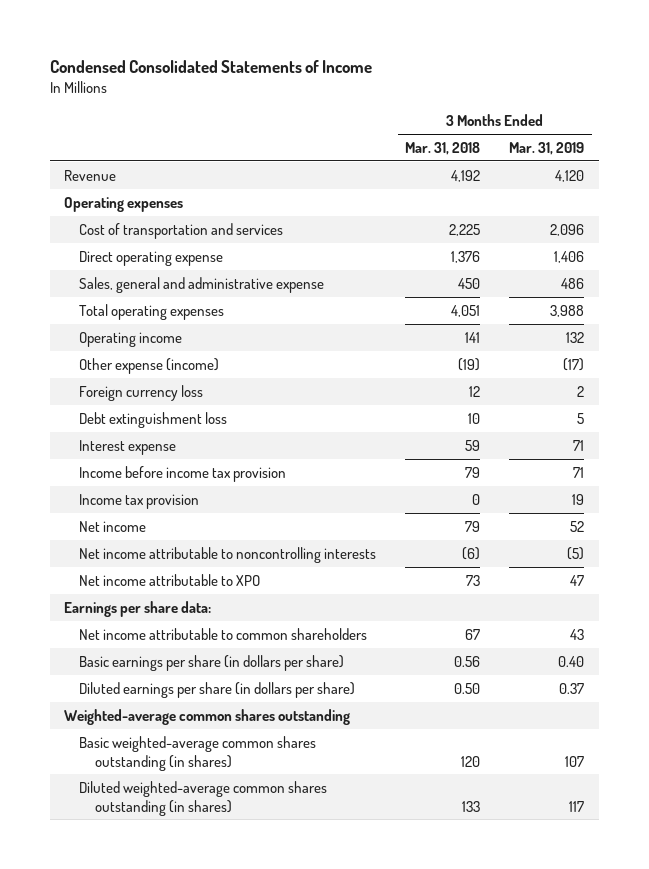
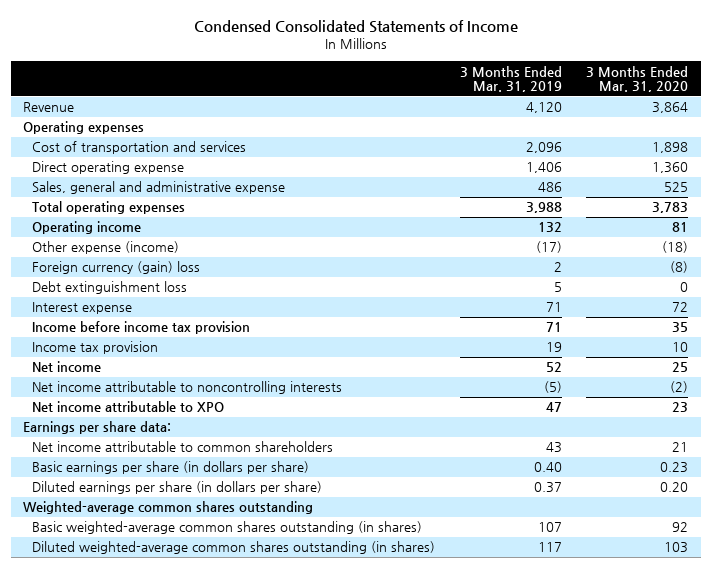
[405,141,481,155] Mar. 31, 2018 -> none
none -> [586,65,689,93] 3 Months Ended Mar. 31, 2020
[79,384,204,401] Foreign currency loss -> [32,261,201,275] Foreign currency (gain) loss

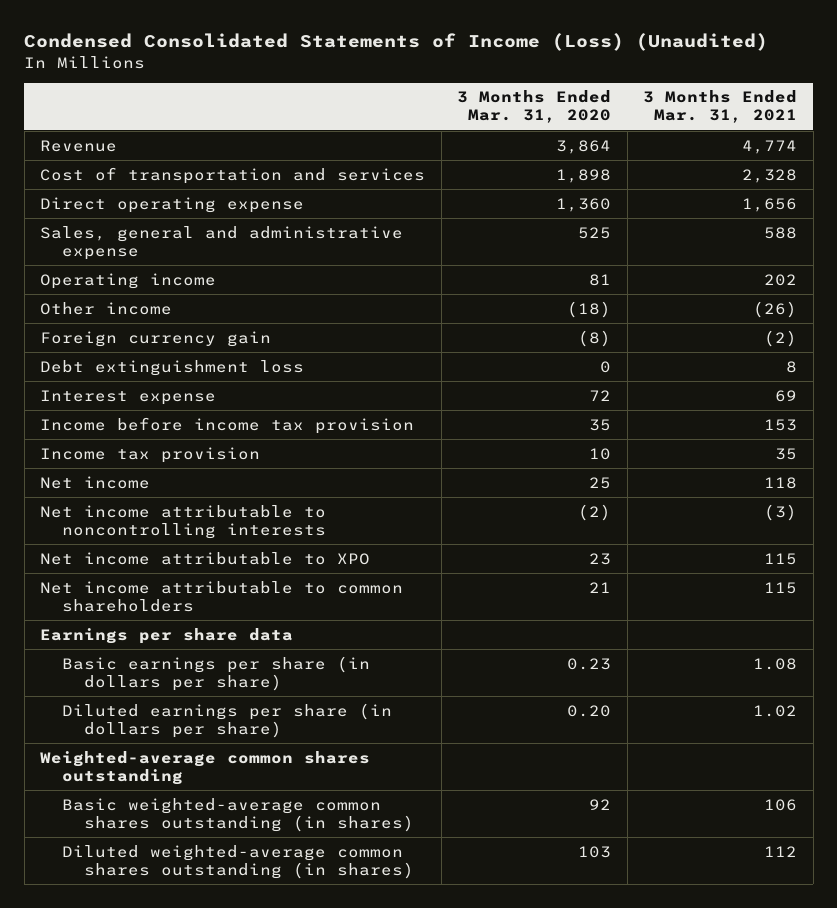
[193,19,518,33] Condensed Consolidated Statements of Income -> [24,33,769,52] Condensed Consolidated Statements of Income (Loss) (Unaudited)
[459,65,562,93] 3 Months Ended Mar. 31, 2019 -> none
none -> [643,90,798,124] 3 Months Ended Mar. 31, 2021
[22,121,144,135] Operating expenses -> none
[32,201,186,215] Total operating expenses -> none
[32,241,180,255] Other expense (income) -> [40,301,173,315] Other income
[32,261,201,275] Foreign currency (gain) loss -> [40,330,272,347] Foreign currency gain
[22,421,171,435] Earnings per share data: -> none
none -> [40,627,294,644] Earnings per share data

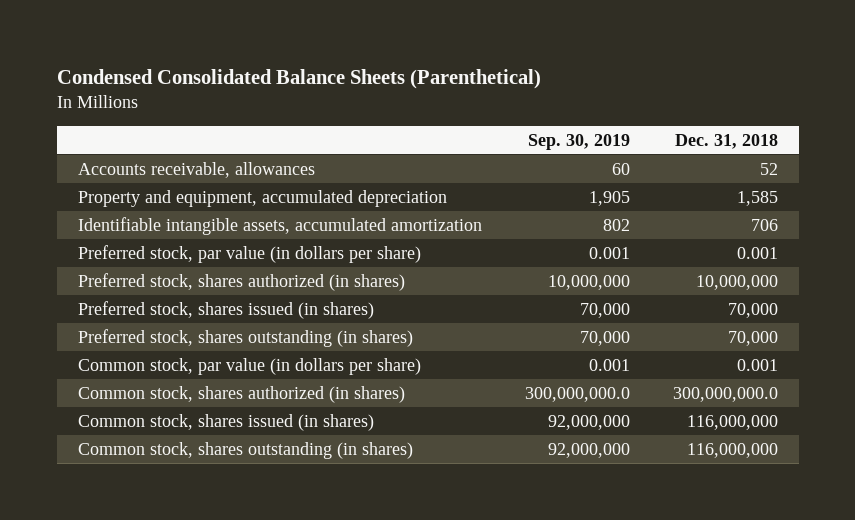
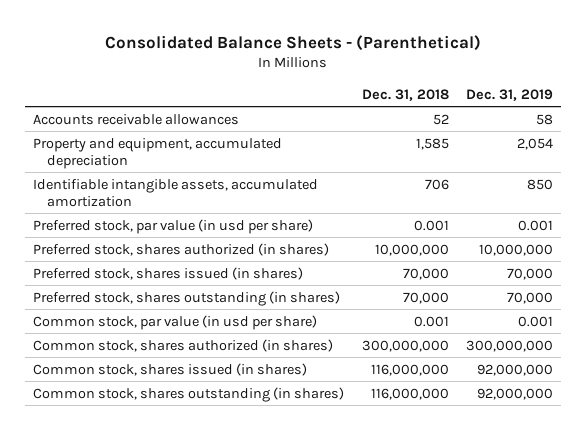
[56,69,541,90] Condensed Consolidated Balance Sheets (Parenthetical) -> [105,34,482,51] Consolidated Balance Sheets - (Parenthetical)
[527,133,630,150] Sep. 30, 2019 -> none
none -> [465,88,553,101] Dec. 31, 2019
[77,161,315,178] Accounts receivable, allowances -> [33,113,240,125] Accounts receivable allowances
[77,244,421,263] Preferred stock, par value (in dollars per share) -> [33,218,314,234] Preferred stock, par value (in usd per share)
[77,357,421,375] Common stock, par value (in dollars per share) -> [33,314,318,330] Common stock, par value (in usd per share)
[672,386,778,402] 300,000,000.0 -> [361,339,449,352] 300,000,000

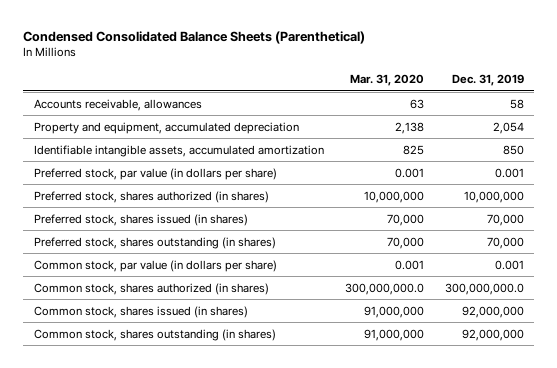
[105,34,482,51] Consolidated Balance Sheets - (Parenthetical) -> [23,31,366,45] Condensed Consolidated Balance Sheets (Parenthetical)
[361,88,449,101] Dec. 31, 2018 -> none
none -> [349,74,424,87] Mar. 31, 2020
[33,113,240,125] Accounts receivable allowances -> [33,98,202,111] Accounts receivable, allowances
[33,218,314,234] Preferred stock, par value (in usd per share) -> [33,167,277,180] Preferred stock, par value (in dollars per share)
[33,314,318,330] Common stock, par value (in usd per share) -> [33,259,277,272] Common stock, par value (in dollars per share)
[465,339,553,352] 300,000,000 -> [444,282,524,295] 300,000,000.0

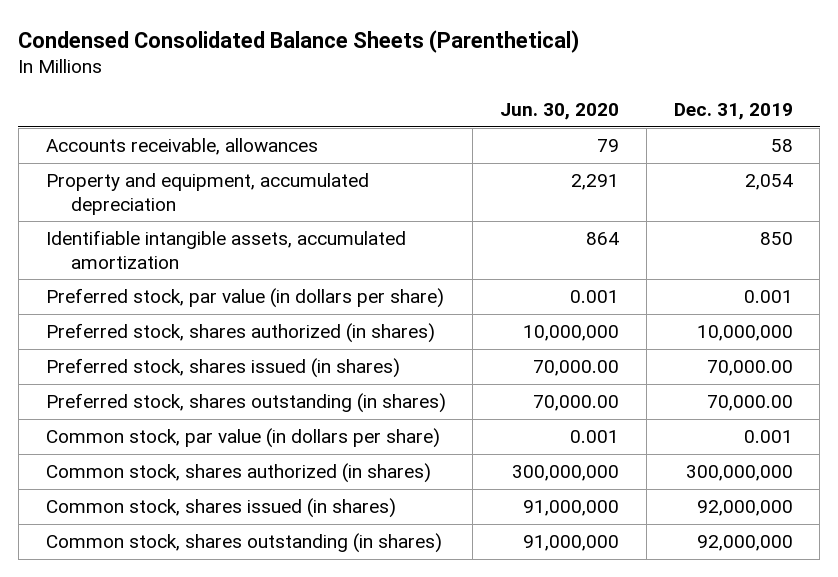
[349,74,424,87] Mar. 31, 2020 -> none
none -> [500,103,620,121] Jun. 30, 2020
[486,213,524,226] 70,000 -> [706,360,793,377] 70,000.00
[486,236,524,249] 70,000 -> [706,395,793,412] 70,000.00
[444,282,524,295] 300,000,000.0 -> [685,465,793,482] 300,000,000

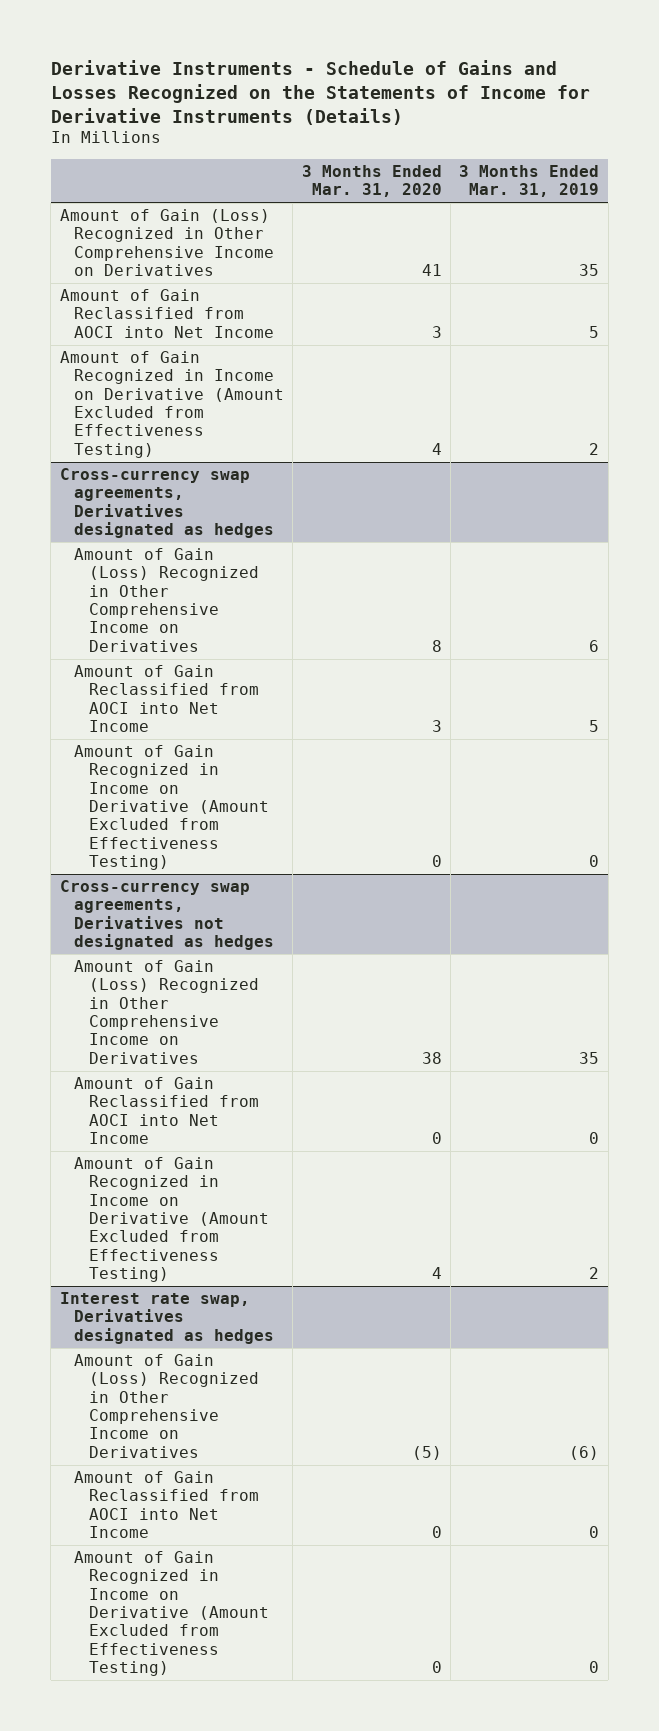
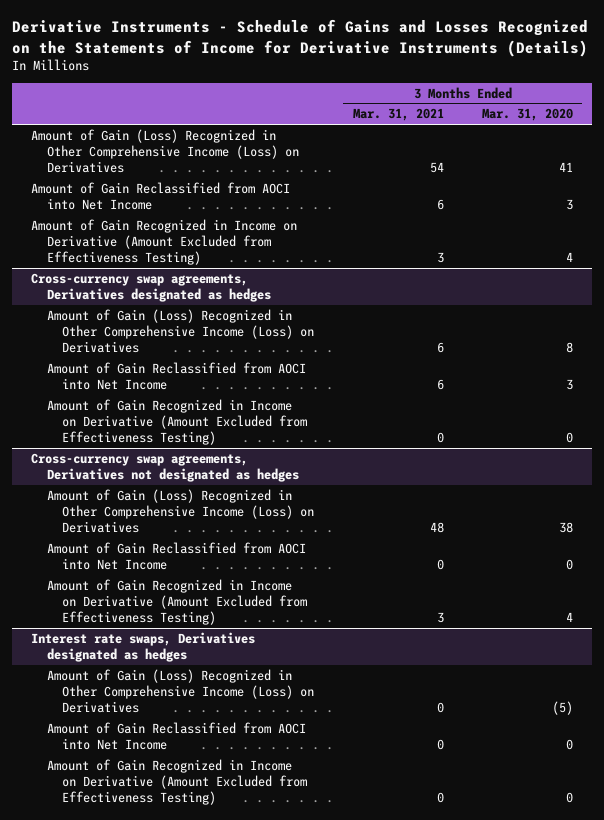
[459,165,600,198] 3 Months Ended Mar. 31, 2019 -> none
none -> [352,108,444,122] Mar. 31, 2021
[59,209,275,277] Amount of Gain (Loss) Recognized in Other Comprehensive Income on Derivatives -> [31,128,299,174] Amount of Gain (Loss) Recognized in Other Comprehensive Income (Loss) on Derivatives
[74,548,259,652] Amount of Gain (Loss) Recognized in Other Comprehensive Income on Derivatives -> [46,308,315,354] Amount of Gain (Loss) Recognized in Other Comprehensive Income (Loss) on Derivatives
[74,960,259,1064] Amount of Gain (Loss) Recognized in Other Comprehensive Income on Derivatives -> [46,488,315,534] Amount of Gain (Loss) Recognized in Other Comprehensive Income (Loss) on Derivatives
[59,1292,275,1344] Interest rate swap, Derivatives designated as hedges -> [31,631,256,662] Interest rate swaps, Derivatives designated as hedges
[74,1354,259,1458] Amount of Gain (Loss) Recognized in Other Comprehensive Income on Derivatives -> [46,668,315,714] Amount of Gain (Loss) Recognized in Other Comprehensive Income (Loss) on Derivatives

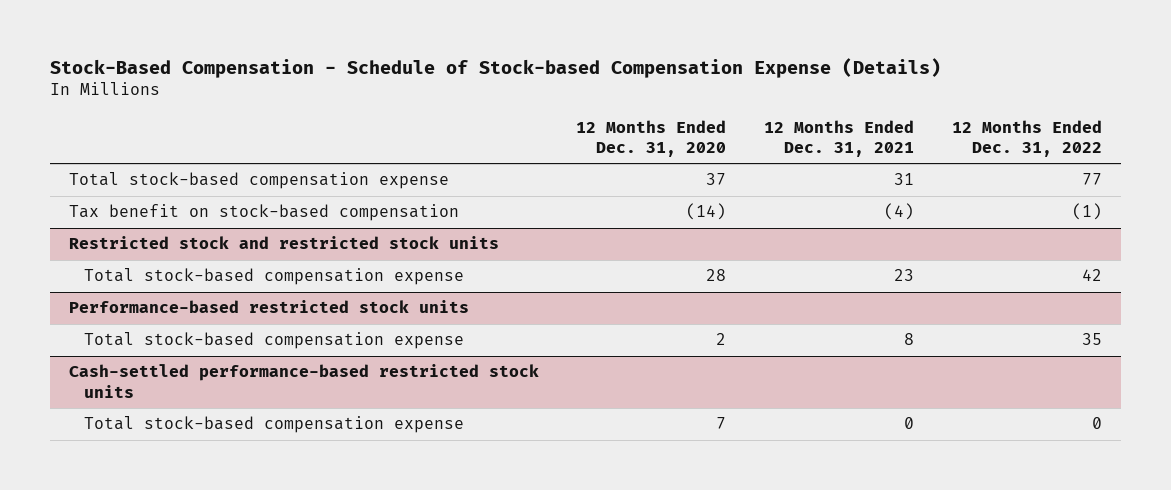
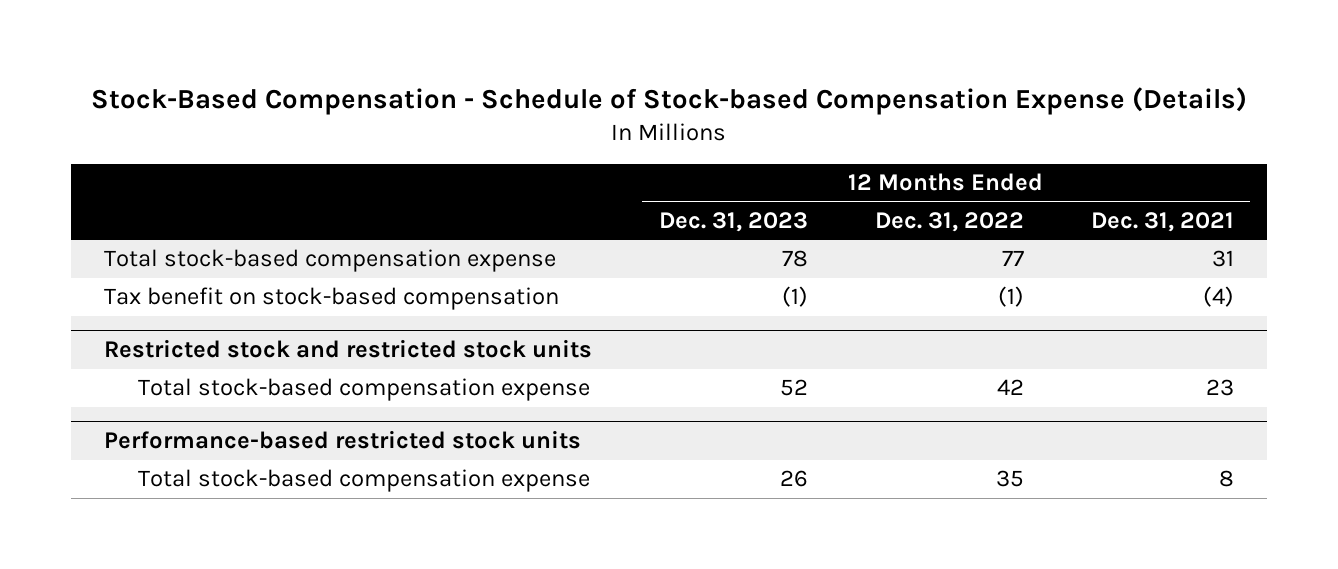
[576,119,727,157] 12 Months Ended Dec. 31, 2020 -> none
none -> [658,211,808,232] Dec. 31, 2023
[68,364,539,398] Cash-settled performance-based restricted stock units -> none
[84,416,465,434] Total stock-based compensation expense -> none

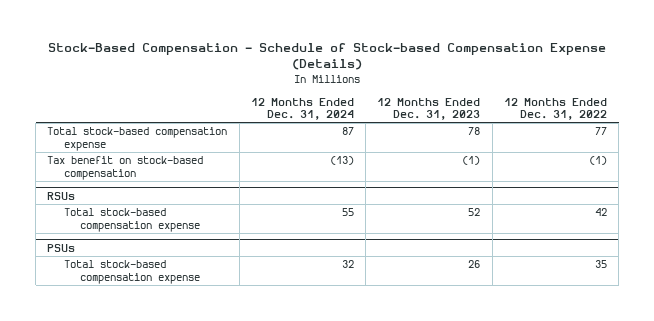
[1090,211,1234,232] Dec. 31, 2021 -> none
none -> [250,97,354,121] 12 Months Ended Dec. 31, 2024
[104,339,593,359] Restricted stock and restricted stock units -> [47,191,76,200] RSUs
[104,430,582,450] Performance-based restricted stock units -> [47,243,76,252] PSUs

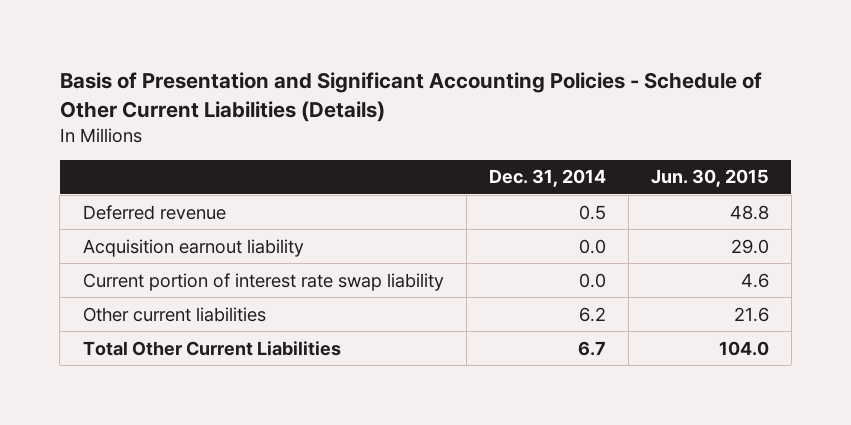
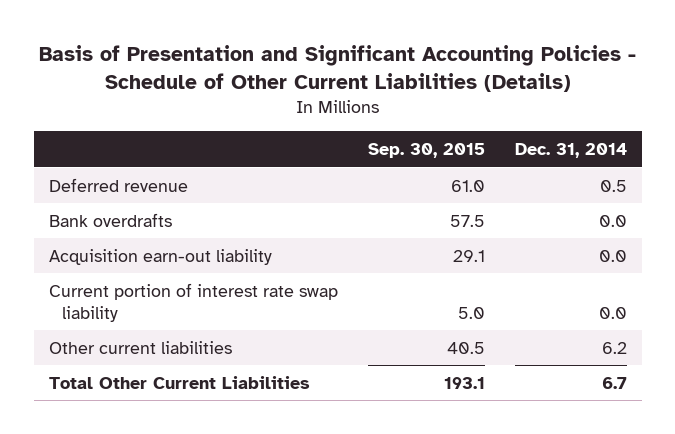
[650,169,769,188] Jun. 30, 2015 -> none
none -> [367,143,485,159] Sep. 30, 2015
none -> [48,212,172,227] Bank overdrafts
[82,238,304,257] Acquisition earnout liability -> [48,248,272,265] Acquisition earn-out liability

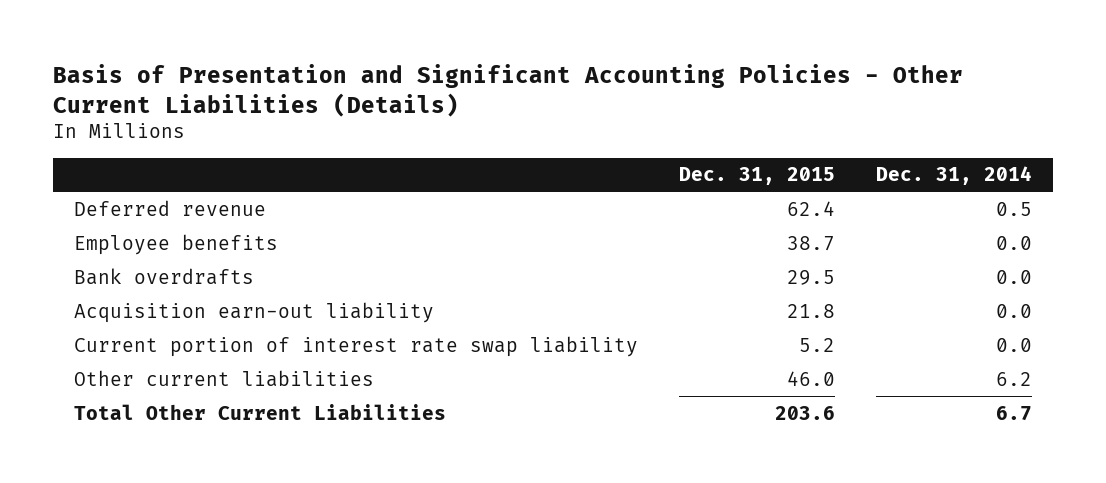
[38,45,636,93] Basis of Presentation and Significant Accounting Policies - Schedule of Other Current Liabilities (Details) -> [53,63,964,117] Basis of Presentation and Significant Accounting Policies - Other Current Liabilities (Details)
[367,143,485,159] Sep. 30, 2015 -> none
none -> [678,167,835,186] Dec. 31, 2015
none -> [73,233,278,255] Employee benefits

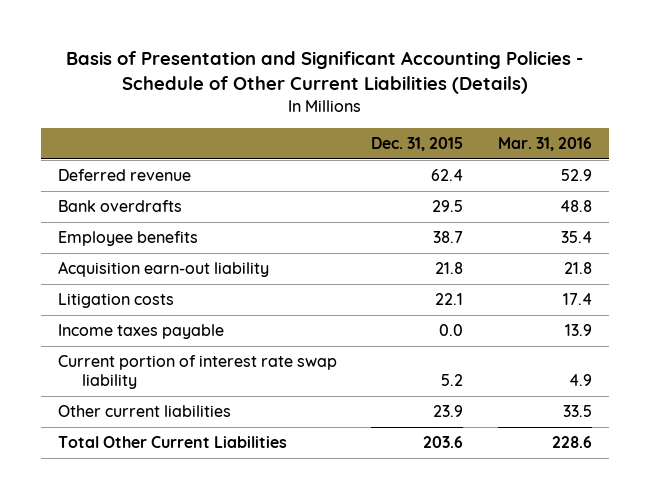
[53,63,964,117] Basis of Presentation and Significant Accounting Policies - Other Current Liabilities (Details) -> [65,51,583,95] Basis of Presentation and Significant Accounting Policies - Schedule of Other Current Liabilities (Details)
[876,166,1033,186] Dec. 31, 2014 -> none
none -> [497,136,592,151] Mar. 31, 2016
[73,233,278,255] Employee benefits -> [57,231,198,247] Employee benefits
none -> [57,293,174,309] Litigation costs
none -> [57,324,224,340] Income taxes payable
[786,370,835,386] 46.0 -> [433,405,464,418] 23.9

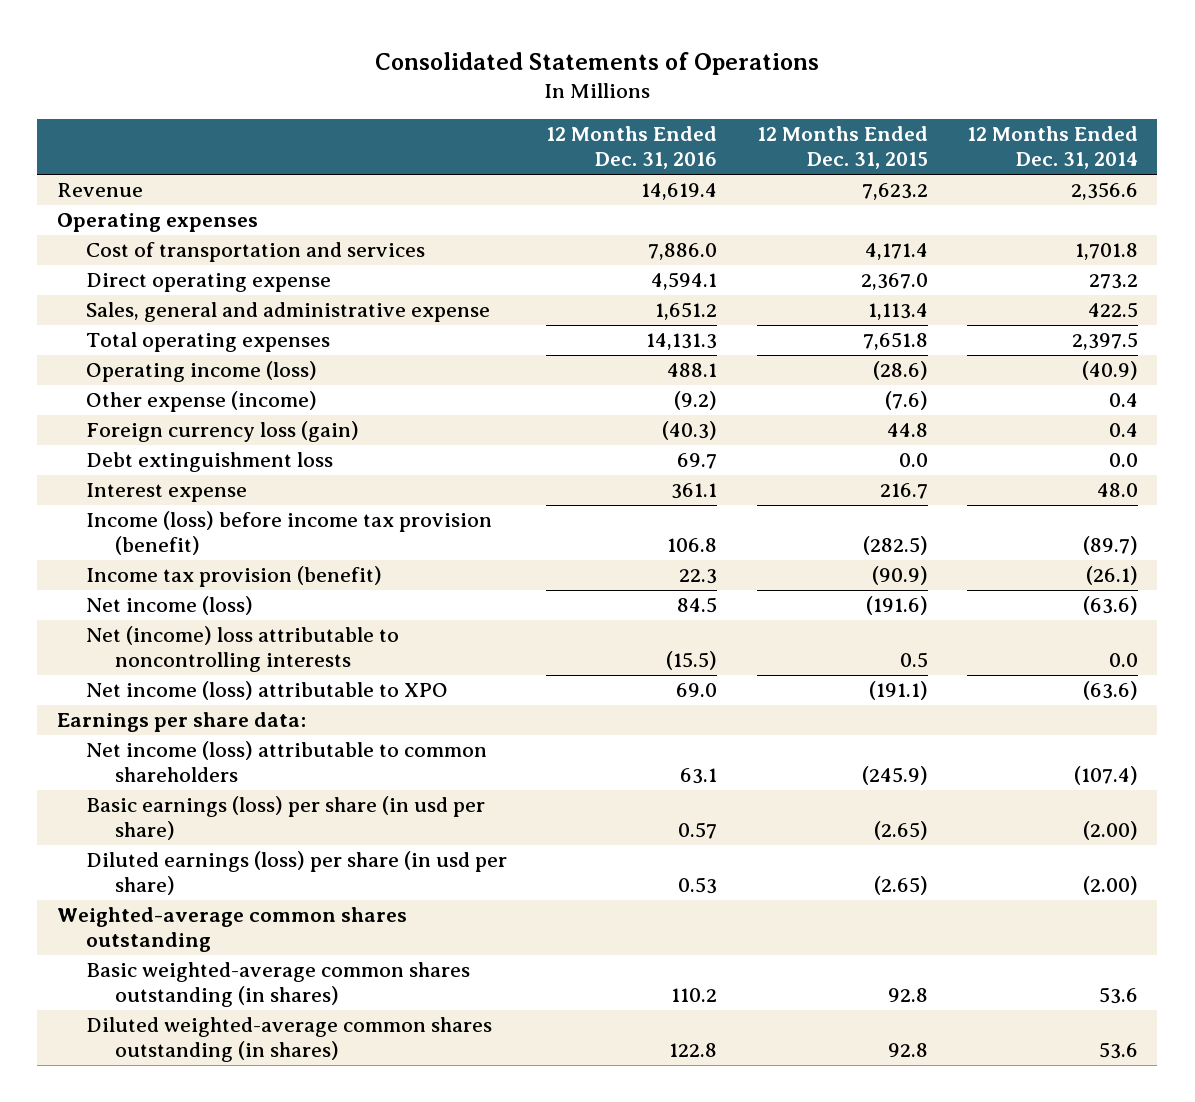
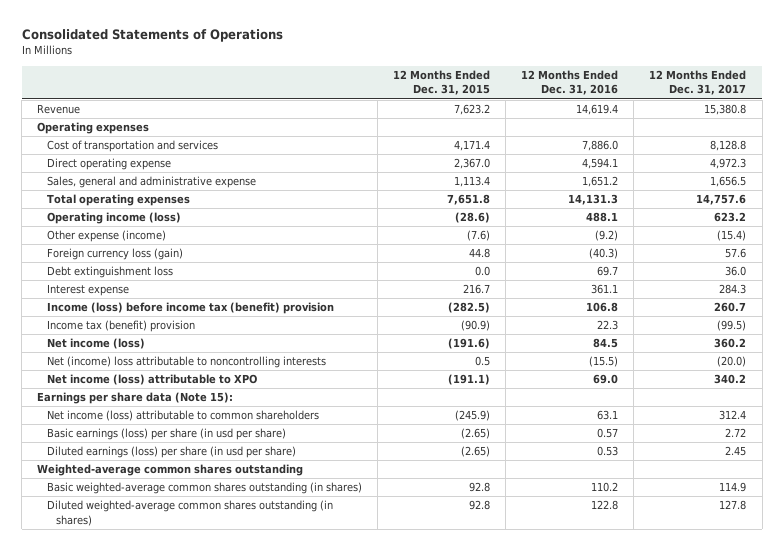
[966,126,1138,170] 12 Months Ended Dec. 31, 2014 -> none
none -> [649,69,747,96] 12 Months Ended Dec. 31, 2017
[86,511,493,556] Income (loss) before income tax provision (benefit) -> [46,302,334,315] Income (loss) before income tax (benefit) provision
[86,566,383,588] Income tax provision (benefit) -> [46,320,195,333] Income tax (benefit) provision
[57,712,307,733] Earnings per share data: -> [37,392,234,405] Earnings per share data (Note 15):

